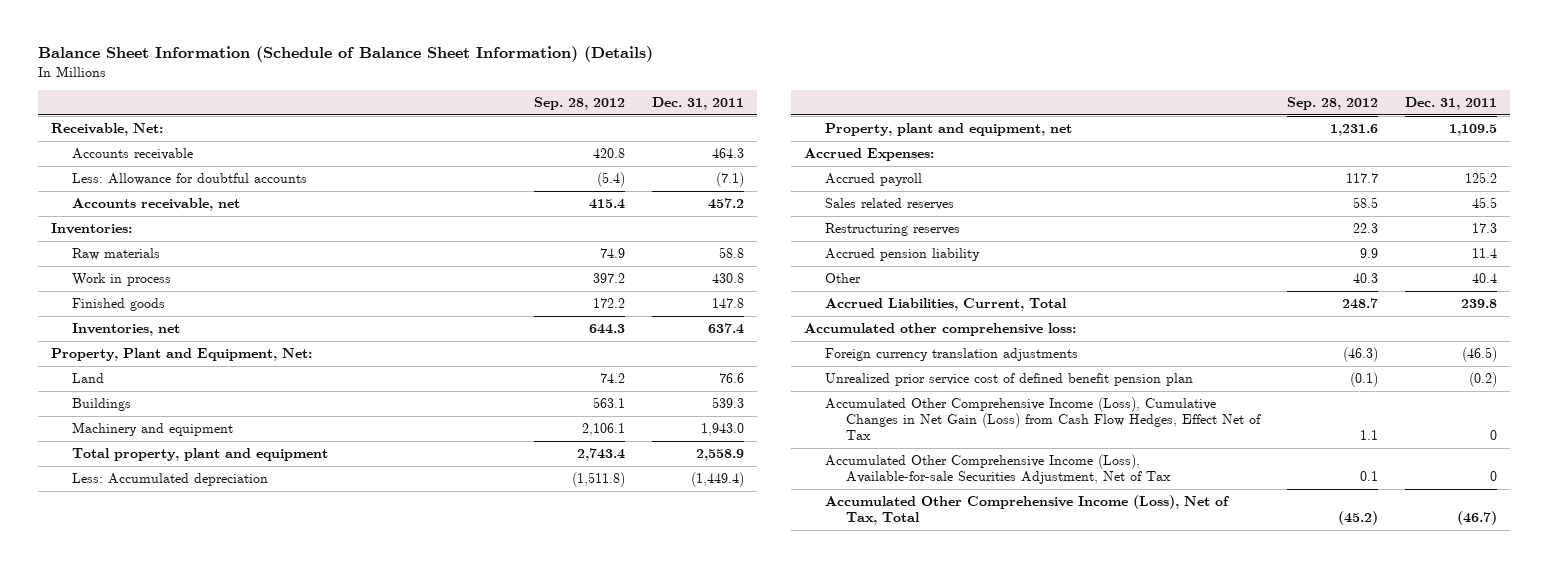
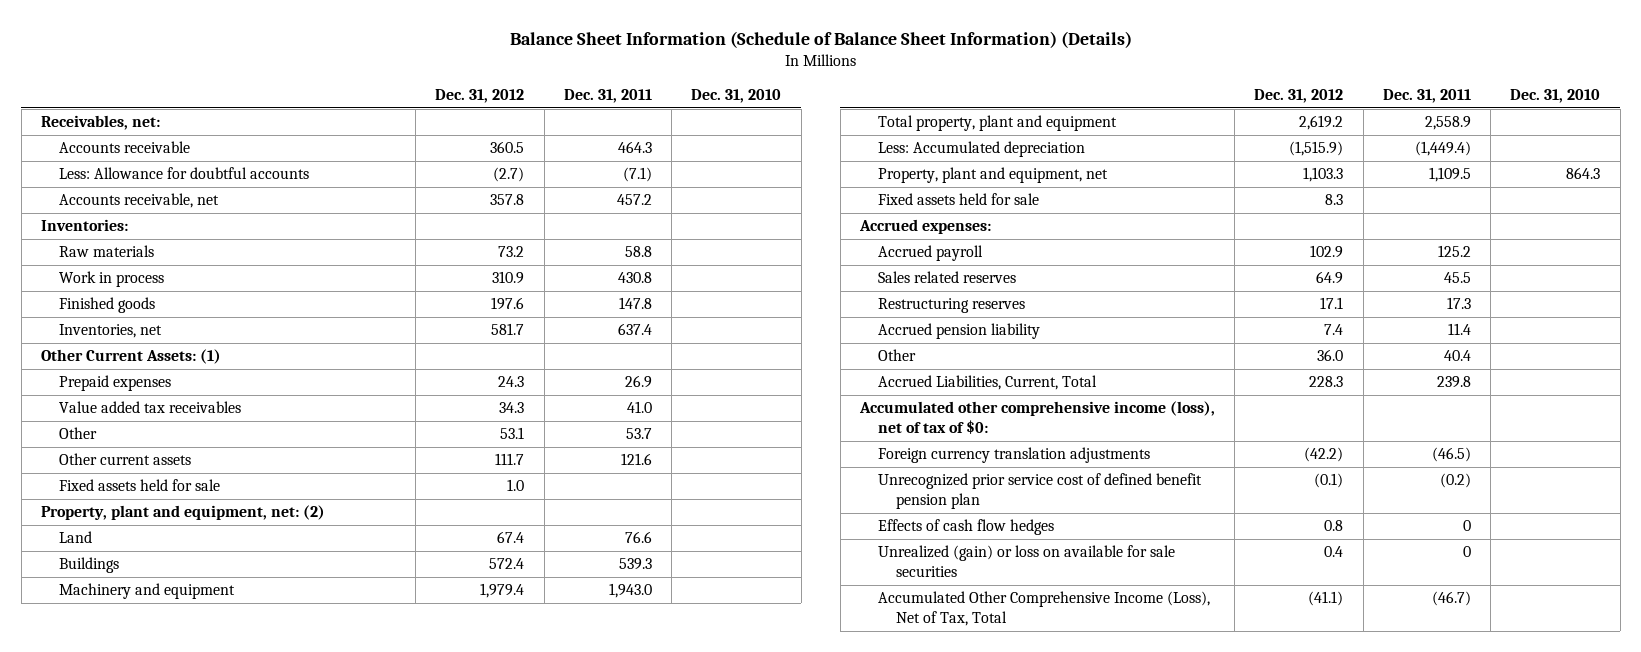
[533,97,625,111] Sep. 28, 2012 -> none
none -> [435,89,525,104] Dec. 31, 2012
none -> [691,89,782,104] Dec. 31, 2010
[50,123,163,137] Receivable, Net: -> [40,115,160,131] Receivables, net:
none -> [40,349,221,365] Other Current Assets: (1)
none -> [58,375,171,392] Prepaid expenses
none -> [58,401,241,414] Value added tax receivables
none -> [58,427,97,440] Other
none -> [58,453,191,466] Other current assets
none -> [58,479,220,492] Fixed assets held for sale
[50,348,312,362] Property, Plant and Equipment, Net: -> [40,505,325,521] Property, plant and equipment, net: (2)
none -> [877,193,1039,206] Fixed assets held for sale
[804,148,935,162] Accrued Expenses: -> [858,219,991,235] Accrued expenses:
[804,323,1077,337] Accumulated other comprehensive loss: -> [858,401,1215,435] Accumulated other comprehensive income (loss), net of tax of $0:
[825,373,1194,387] Unrealized prior service cost of defined benefit pension plan -> [877,473,1202,510] Unrecognized prior service cost of defined benefit pension plan
[825,397,1261,441] Accumulated Other Comprehensive Income (Loss), Cumulative Changes in Net Gain (Loss) from Cash Flow Hedges, Effect Net of Tax -> [877,519,1054,536] Effects of cash flow hedges
[825,454,1171,485] Accumulated Other Comprehensive Income (Loss), Available-for-sale Securities Adjustment, Net of Tax -> [877,545,1175,578] Unrealized (gain) or loss on available for sale securities

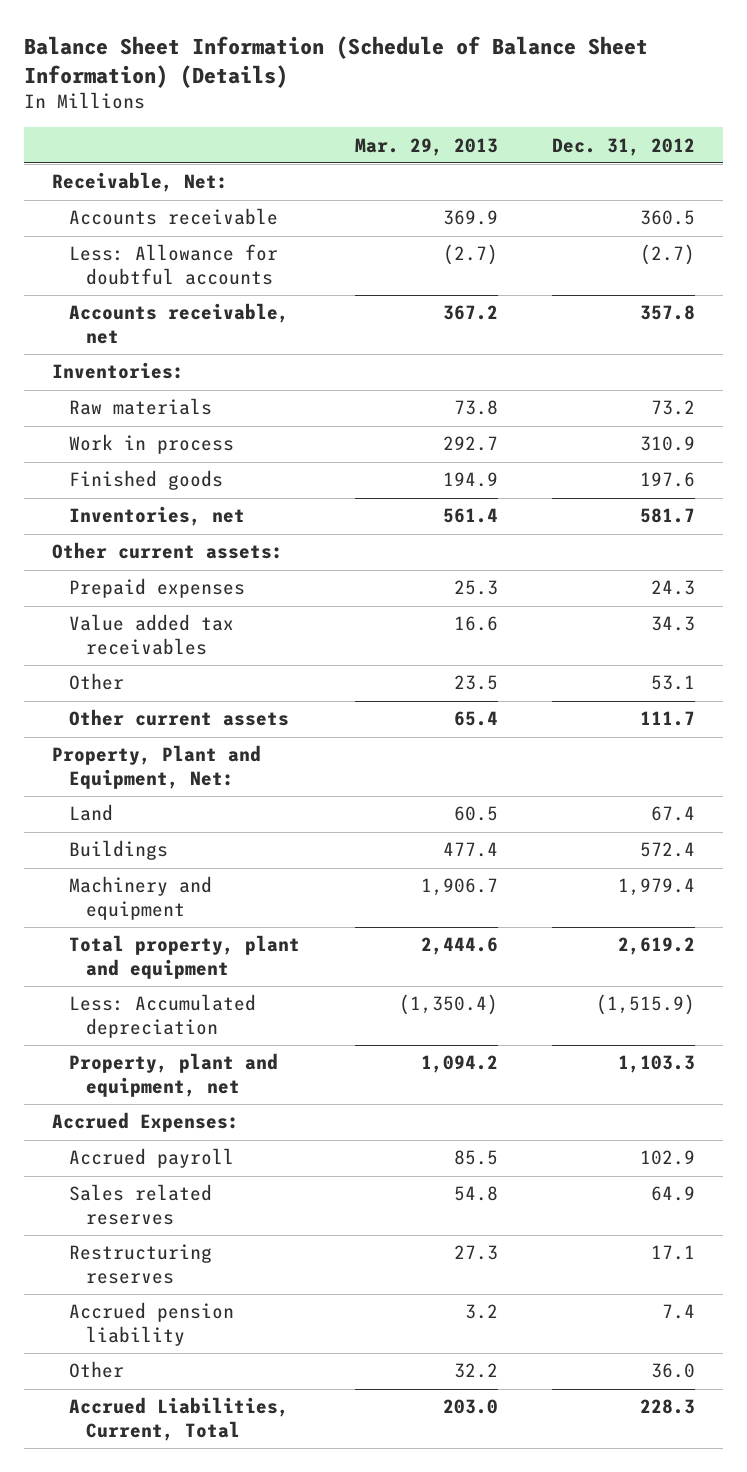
[563,89,652,104] Dec. 31, 2011 -> none
[691,89,782,104] Dec. 31, 2010 -> none
none -> [354,137,498,156] Mar. 29, 2013
[40,115,160,131] Receivables, net: -> [51,172,228,193] Receivable, Net:
[40,349,221,365] Other Current Assets: (1) -> [51,542,283,560] Other current assets:
[58,479,220,492] Fixed assets held for sale -> none
[40,505,325,521] Property, plant and equipment, net: (2) -> [51,745,261,790] Property, Plant and Equipment, Net:
[877,193,1039,206] Fixed assets held for sale -> none
[858,219,991,235] Accrued expenses: -> [51,1112,239,1133] Accrued Expenses:
[858,401,1215,435] Accumulated other comprehensive income (loss), net of tax of $0: -> none
[877,447,1150,464] Foreign currency translation adjustments -> none
[877,473,1202,510] Unrecognized prior service cost of defined benefit pension plan -> none
[877,519,1054,536] Effects of cash flow hedges -> none
[877,545,1175,578] Unrealized (gain) or loss on available for sale securities -> none
[877,591,1210,627] Accumulated Other Comprehensive Income (Loss), Net of Tax, Total -> none

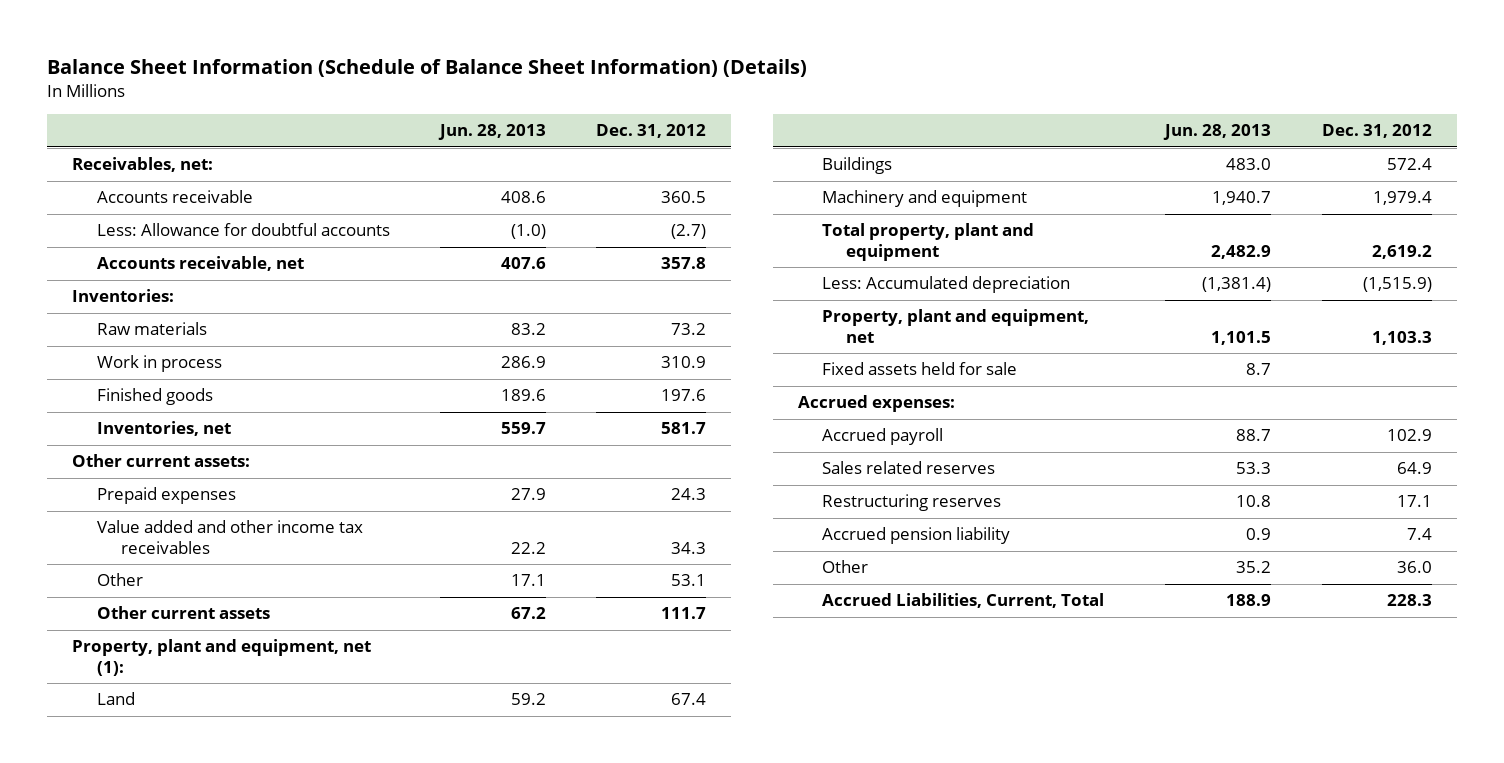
[354,137,498,156] Mar. 29, 2013 -> none
none -> [437,124,546,141] Jun. 28, 2013
[51,172,228,193] Receivable, Net: -> [72,157,214,173] Receivables, net:
[69,614,235,656] Value added tax receivables -> [96,520,363,554] Value added and other income tax receivables
[51,745,261,790] Property, Plant and Equipment, Net: -> [72,639,372,676] Property, plant and equipment, net (1):
none -> [822,362,1018,376] Fixed assets held for sale
[51,1112,239,1133] Accrued Expenses: -> [798,395,956,413] Accrued expenses:

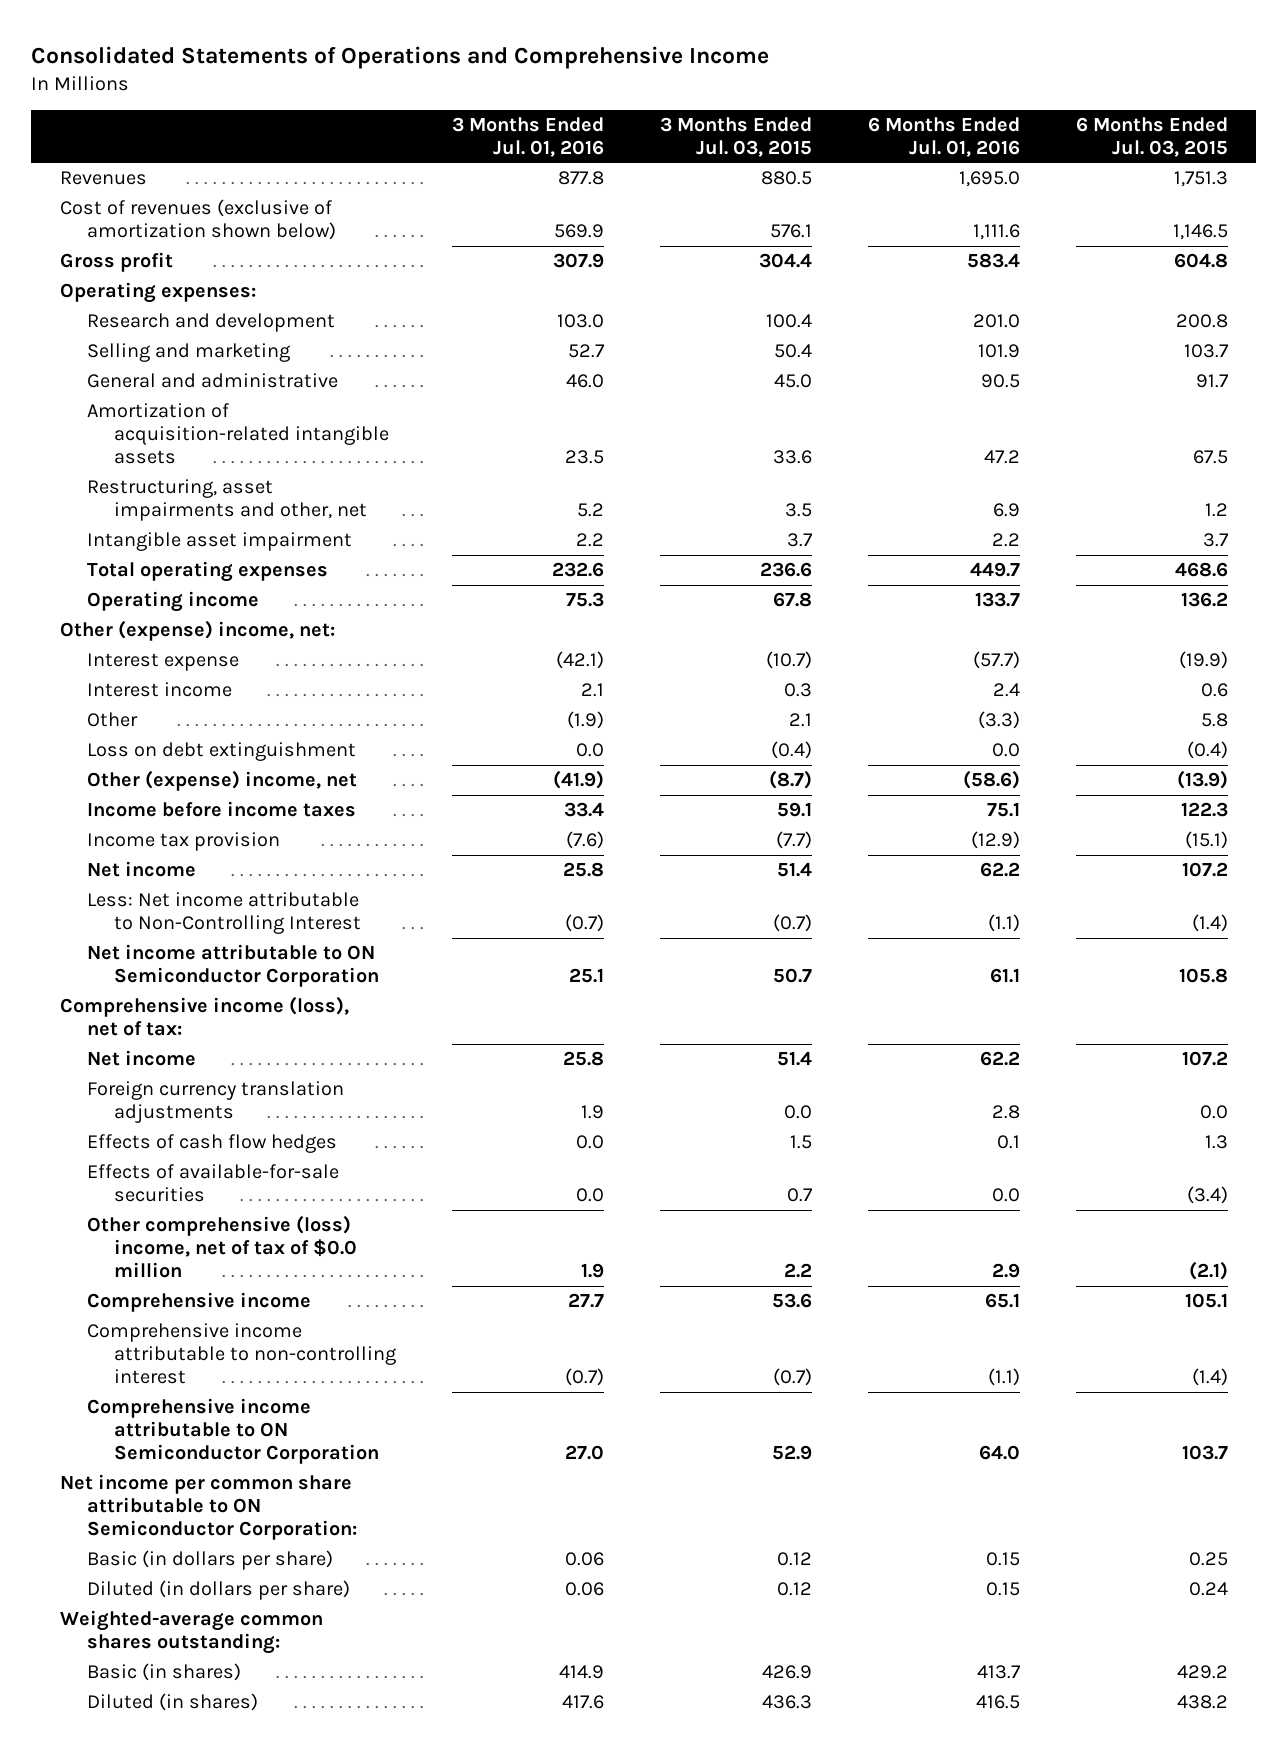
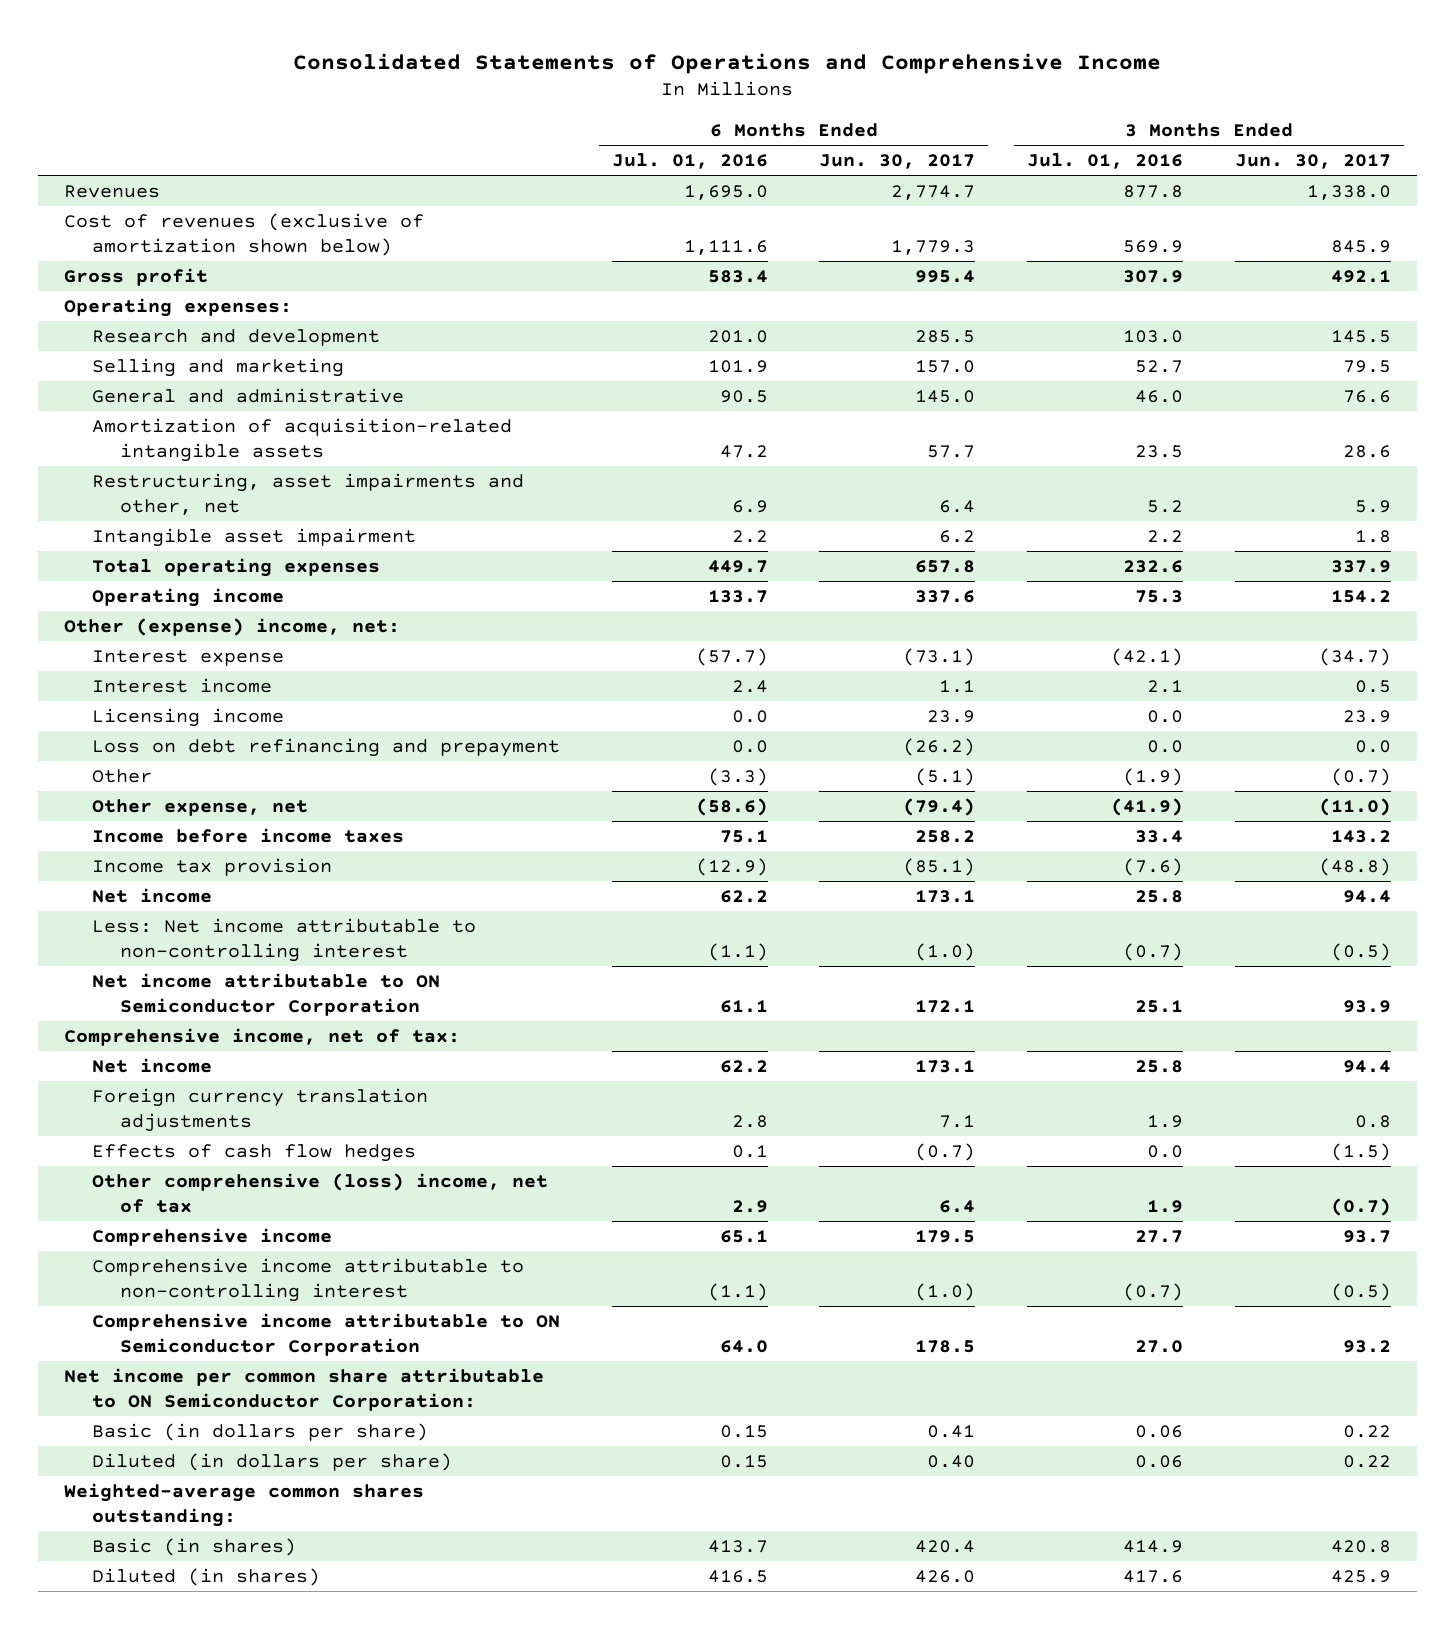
[660,116,813,157] 3 Months Ended Jul. 03, 2015 -> none
[1076,116,1229,157] 6 Months Ended Jul. 03, 2015 -> none
none -> [819,153,976,169] Jun. 30, 2017
none -> [1235,153,1392,169] Jun. 30, 2017
none -> [91,707,284,727] Licensing income
none -> [91,737,560,757] Loss on debt refinancing and prepayment
[86,742,356,762] Loss on debt extinguishment -> none
[86,770,357,792] Other (expense) income, net -> [91,798,308,816] Other expense, net
[86,892,361,935] Less: Net income attributable to Non-Controlling Interest -> [91,917,476,962] Less: Net income attributable to non-controlling interest
[59,996,349,1037] Comprehensive income (loss), net of tax: -> [63,1027,460,1046] Comprehensive income, net of tax:
[86,1164,339,1203] Effects of available-for-sale securities -> none
[86,1215,357,1279] Other comprehensive (loss) income, net of tax of $0.0 million -> [91,1172,548,1213] Other comprehensive (loss) income, net of tax

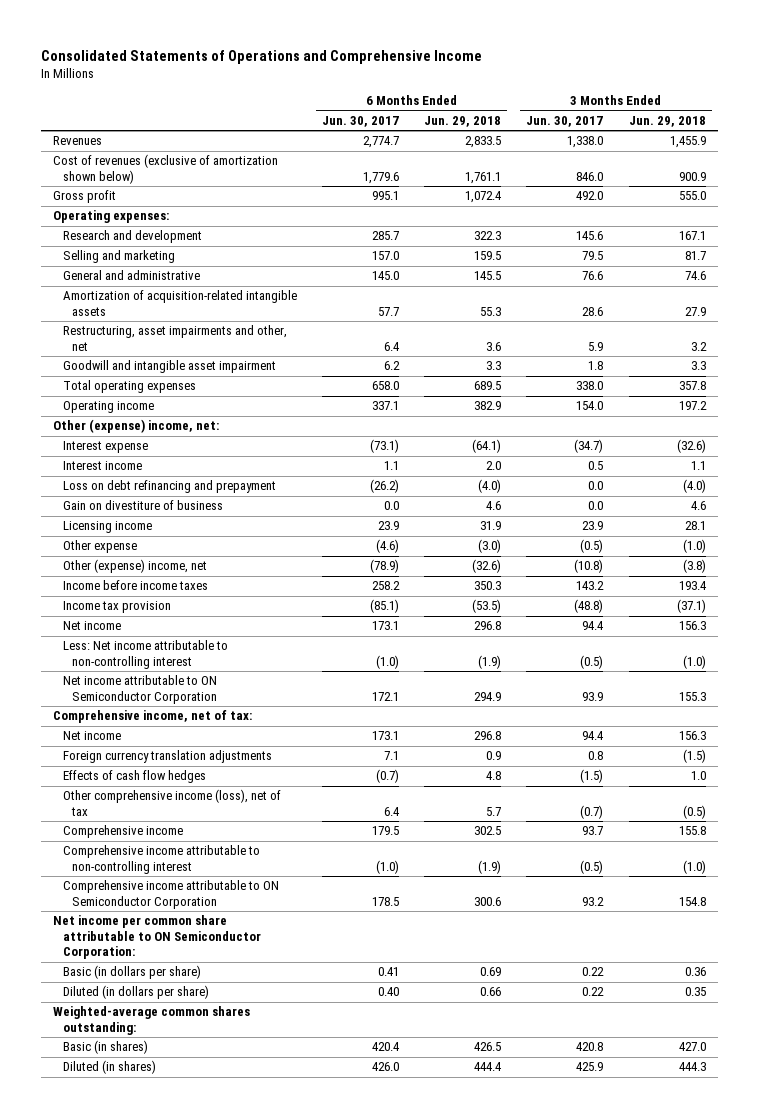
[611,152,768,169] Jul. 01, 2016 -> none
[1027,152,1184,169] Jul. 01, 2016 -> none
none -> [424,115,502,127] Jun. 29, 2018
none -> [628,115,706,127] Jun. 29, 2018
[891,239,976,255] 1,779.3 -> [363,171,400,184] 1,779.6
[1331,239,1392,253] 845.9 -> [576,171,604,181] 846.0
[915,269,976,283] 995.4 -> [372,191,400,201] 995.1
[1331,269,1392,283] 492.1 -> [576,191,604,201] 492.0
[915,329,976,343] 285.5 -> [372,231,400,241] 285.7
[1331,329,1392,343] 145.5 -> [576,231,604,241] 145.6
[91,527,416,547] Intangible asset impairment -> [62,360,276,374] Goodwill and intangible asset impairment
[915,559,976,573] 657.8 -> [372,381,400,391] 658.0
[1331,559,1392,573] 337.9 -> [576,381,604,391] 338.0
[915,589,976,603] 337.6 -> [372,401,400,411] 337.1
[1331,589,1392,603] 154.2 -> [576,401,604,411] 154.0
none -> [62,500,223,511] Gain on divestiture of business
[91,707,284,727] Licensing income -> [62,521,152,534] Licensing income
[91,768,152,783] Other -> [62,540,137,554] Other expense
[915,767,976,786] (5.1) -> [376,539,400,554] (4.6)
[1331,767,1392,786] (0.7) -> [580,539,604,554] (0.5)
[91,798,308,816] Other expense, net -> [62,559,207,574] Other (expense) income, net
[903,797,976,816] (79.4) -> [370,559,400,574] (78.9)
[1319,797,1392,816] (11.0) -> [574,559,604,574] (10.8)
[91,1172,548,1213] Other comprehensive (loss) income, net of tax -> [62,789,281,816] Other comprehensive income (loss), net of tax

